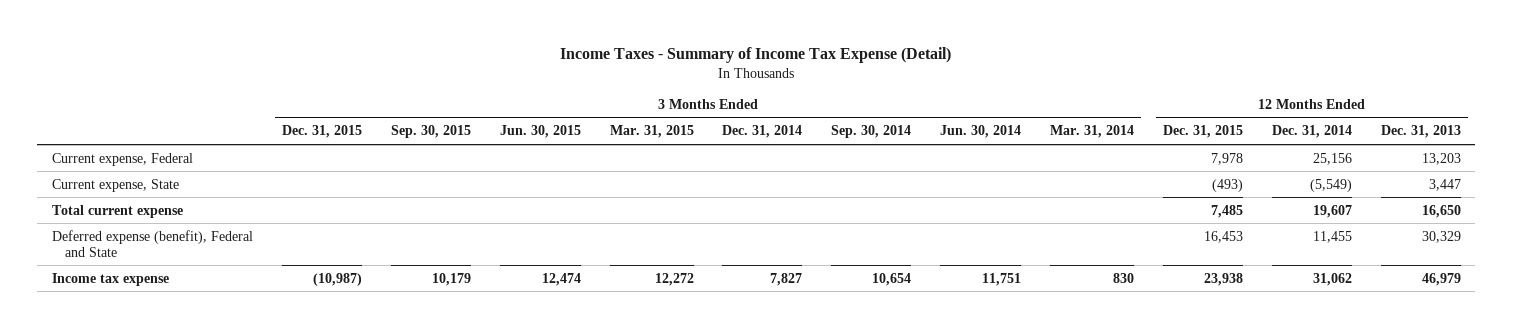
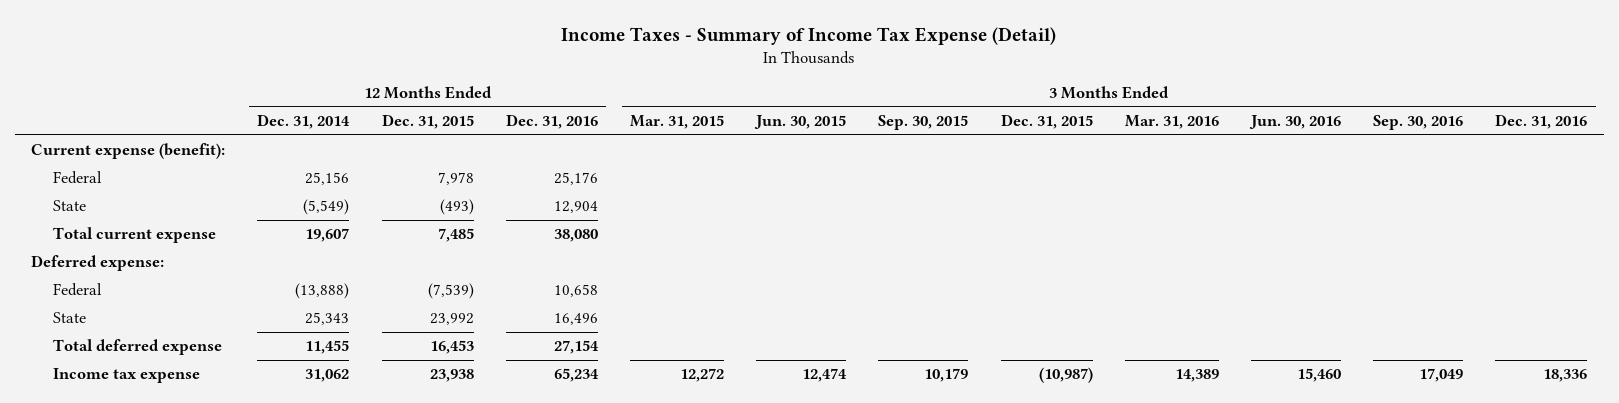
[722,125,803,139] Dec. 31, 2014 -> none
[831,125,912,139] Sep. 30, 2014 -> none
[940,125,1022,139] Jun. 30, 2014 -> none
[1050,125,1135,139] Mar. 31, 2014 -> none
[1380,125,1461,139] Dec. 31, 2013 -> none
none -> [505,113,598,129] Dec. 31, 2016
none -> [1124,114,1219,129] Mar. 31, 2016
none -> [1249,114,1342,129] Jun. 30, 2016
none -> [1373,114,1464,130] Sep. 30, 2016
none -> [1495,113,1588,129] Dec. 31, 2016
none -> [31,143,226,160] Current expense (benefit):
[51,152,193,166] Current expense, Federal -> [53,171,103,185] Federal
[51,178,179,192] Current expense, State -> [53,200,87,212] State
none -> [31,255,165,272] Deferred expense:
none -> [53,283,103,297] Federal
none -> [53,312,87,324] State
[51,229,253,257] Deferred expense (benefit), Federal and State -> [53,339,223,356] Total deferred expense

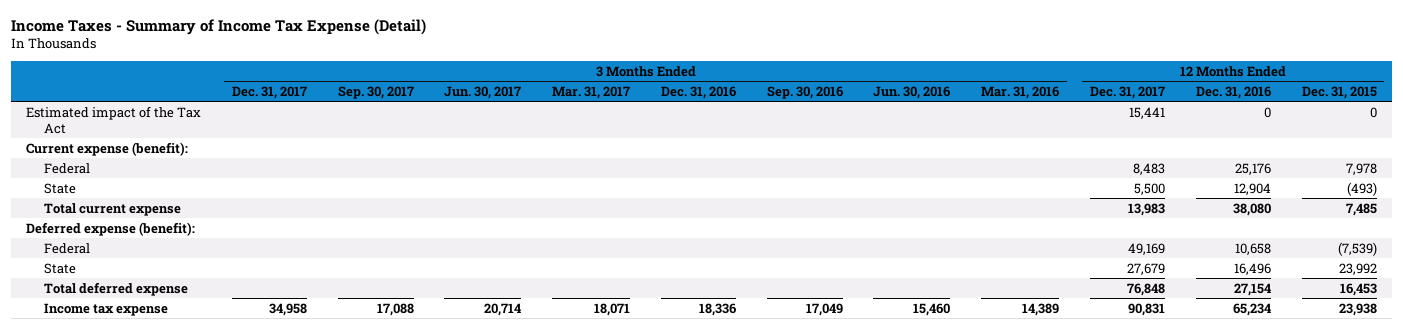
[257,113,351,129] Dec. 31, 2014 -> none
[630,114,725,129] Mar. 31, 2015 -> none
[754,114,847,129] Jun. 30, 2015 -> none
[878,114,969,130] Sep. 30, 2015 -> none
[1000,113,1093,129] Dec. 31, 2015 -> none
none -> [231,86,307,100] Dec. 31, 2017
none -> [337,86,414,100] Sep. 30, 2017
none -> [444,86,522,100] Jun. 30, 2017
none -> [552,86,631,100] Mar. 31, 2017
none -> [1089,86,1165,100] Dec. 31, 2017
none -> [26,105,202,134] Estimated impact of the Tax Act
[31,255,165,272] Deferred expense: -> [26,221,196,236] Deferred expense (benefit):

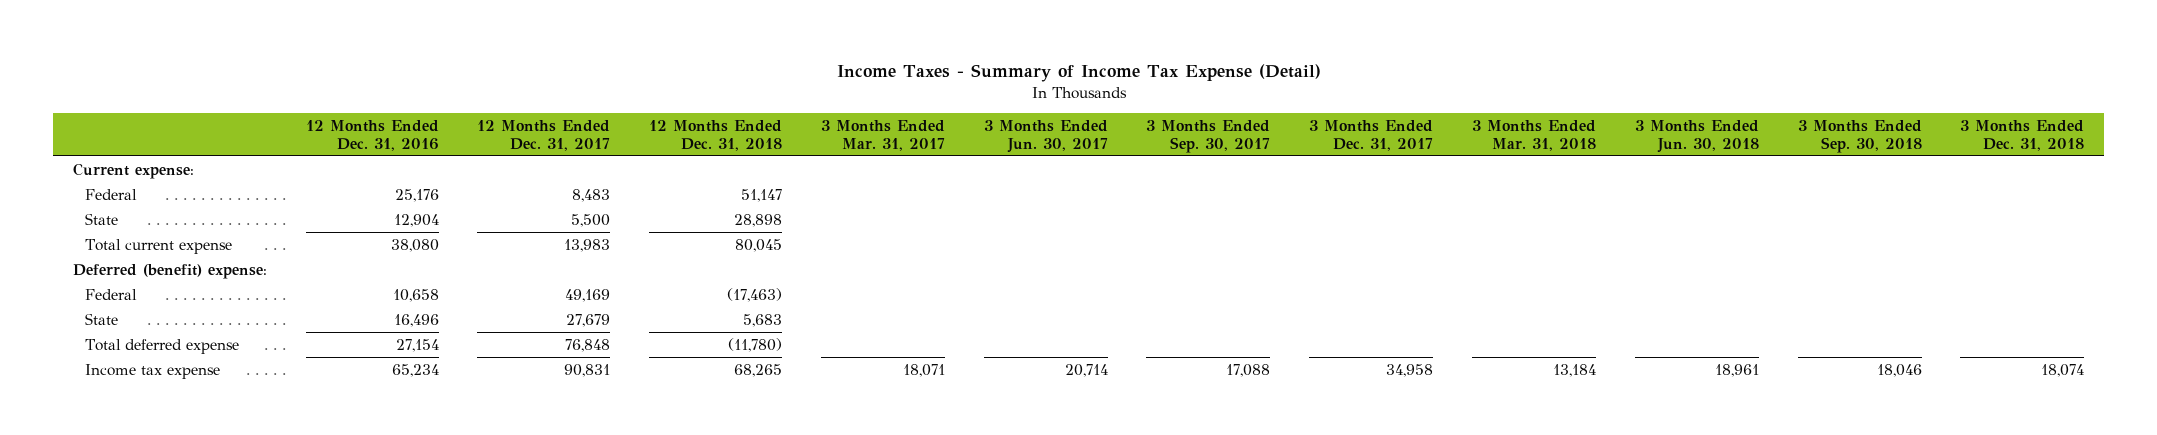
[660,86,736,100] Dec. 31, 2016 -> none
[766,86,843,100] Sep. 30, 2016 -> none
[873,86,951,100] Jun. 30, 2016 -> none
[981,86,1060,100] Mar. 31, 2016 -> none
[1301,86,1377,100] Dec. 31, 2015 -> none
none -> [649,119,783,151] 12 Months Ended Dec. 31, 2018
none -> [1472,119,1597,151] 3 Months Ended Mar. 31, 2018
none -> [1634,119,1759,153] 3 Months Ended Jun. 30, 2018
none -> [1797,119,1922,153] 3 Months Ended Sep. 30, 2018
none -> [1960,119,2085,151] 3 Months Ended Dec. 31, 2018
[26,105,202,134] Estimated impact of the Tax Act -> none
[26,141,189,156] Current expense (benefit): -> [72,162,194,179] Current expense:
[26,221,196,236] Deferred expense (benefit): -> [72,263,267,279] Deferred (benefit) expense:

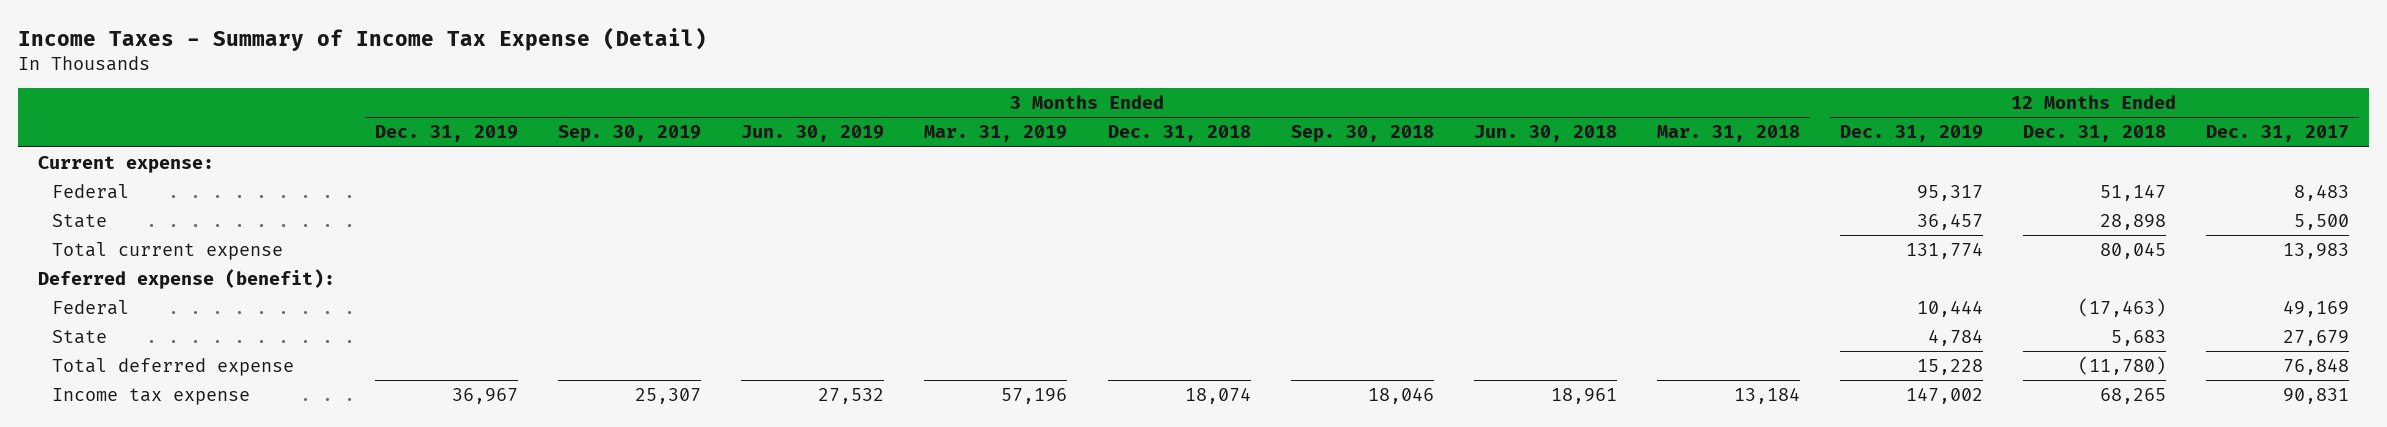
[305,119,439,151] 12 Months Ended Dec. 31, 2016 -> none
[820,119,945,151] 3 Months Ended Mar. 31, 2017 -> none
[983,119,1108,153] 3 Months Ended Jun. 30, 2017 -> none
[1146,119,1271,153] 3 Months Ended Sep. 30, 2017 -> none
[1309,119,1434,151] 3 Months Ended Dec. 31, 2017 -> none
none -> [375,125,519,143] Dec. 31, 2019
none -> [558,125,702,143] Sep. 30, 2019
none -> [741,125,885,143] Jun. 30, 2019
none -> [924,125,1068,143] Mar. 31, 2019
none -> [1839,125,1983,143] Dec. 31, 2019
[72,263,267,279] Deferred (benefit) expense: -> [38,268,336,289] Deferred expense (benefit):

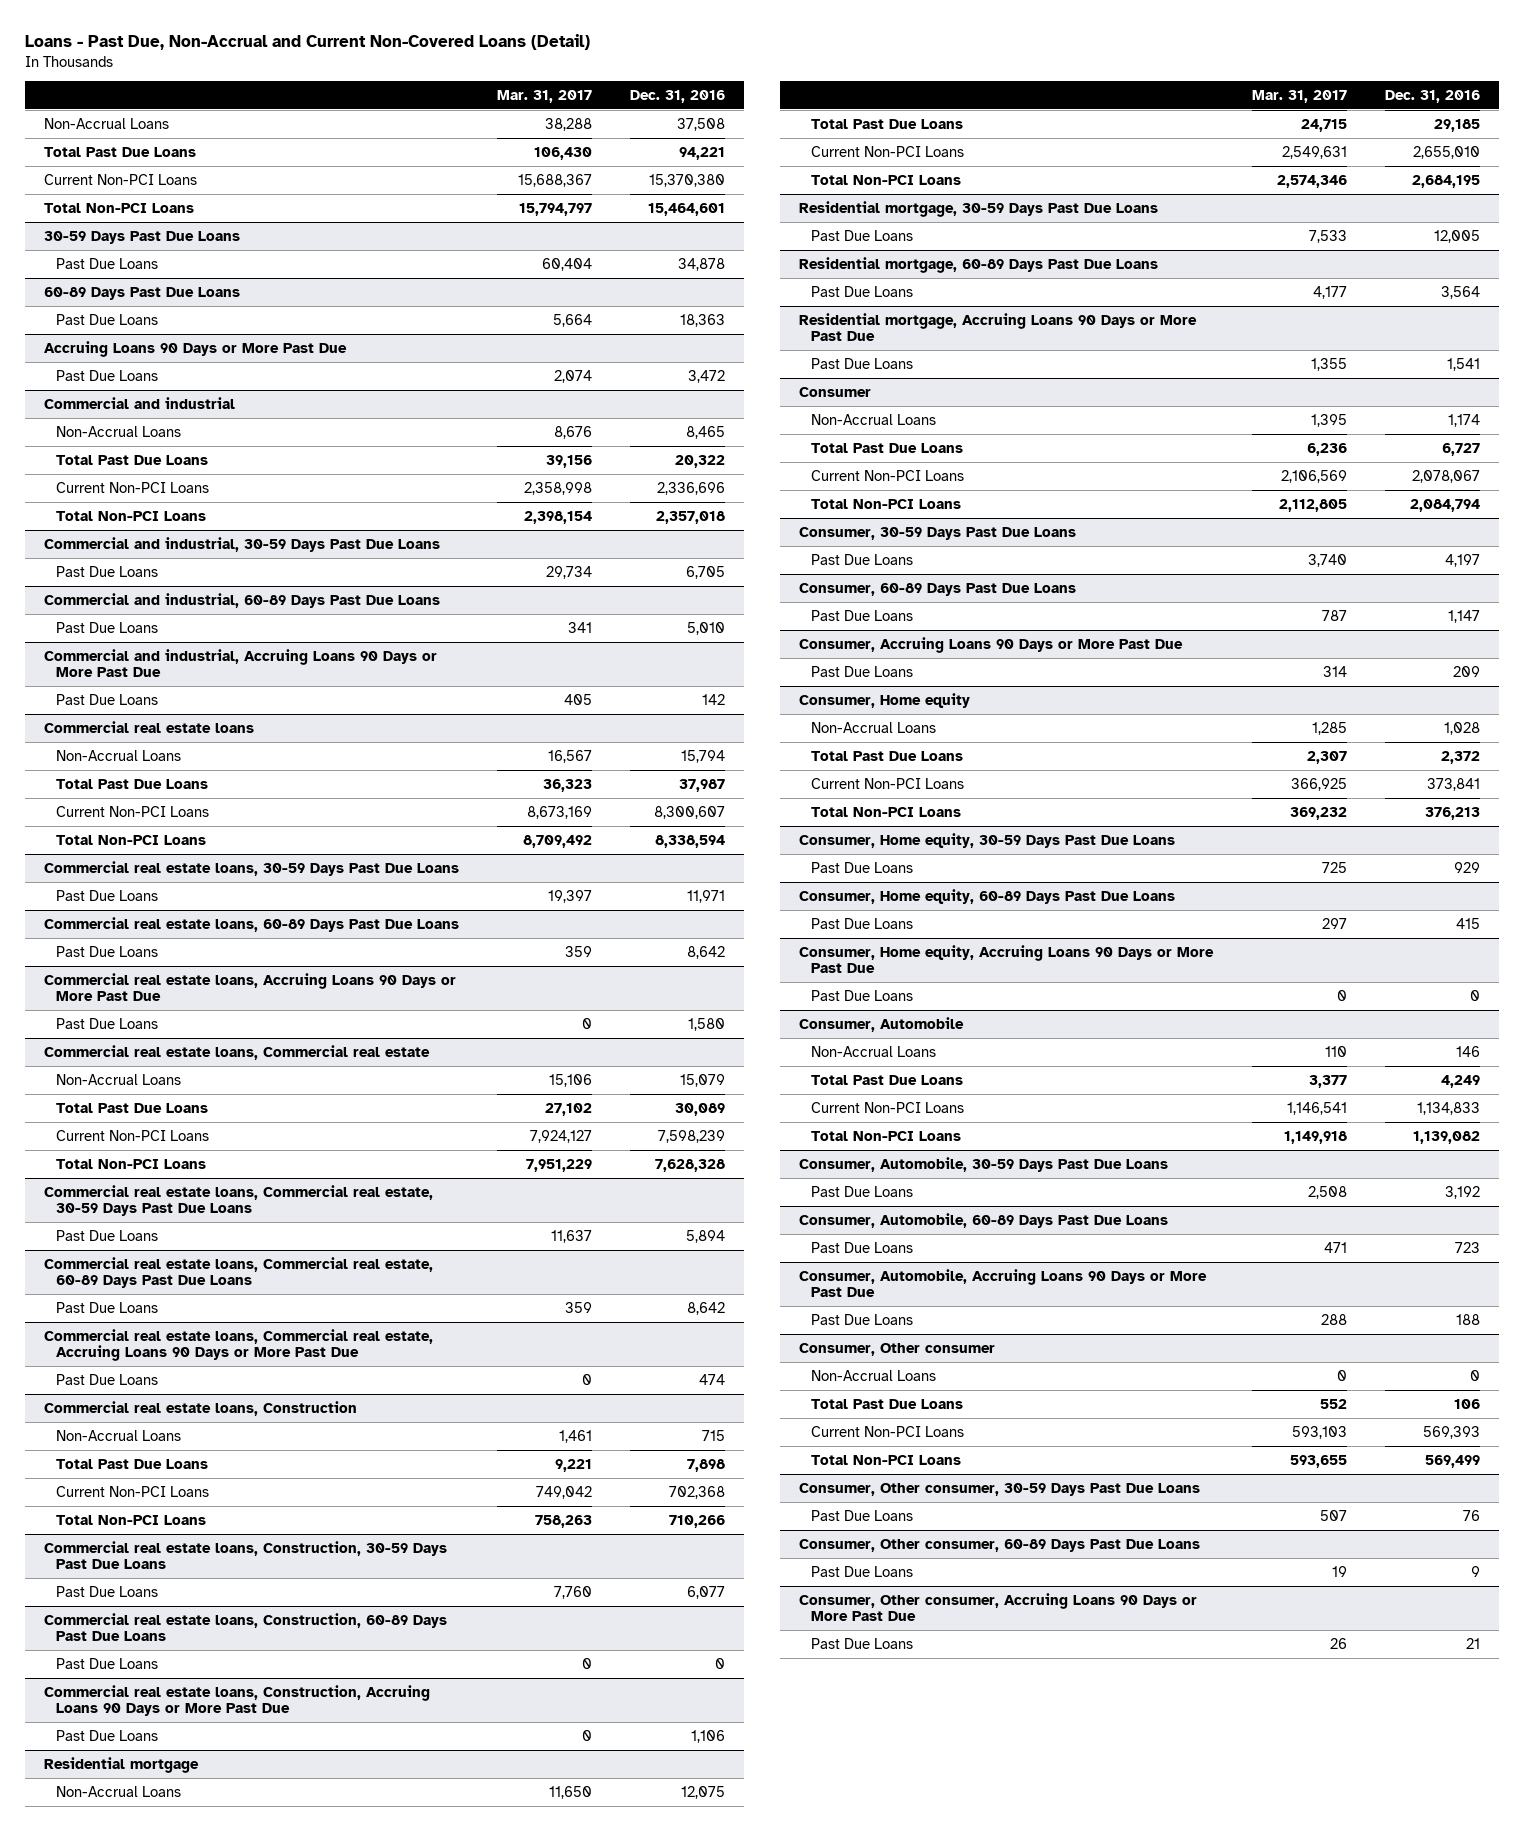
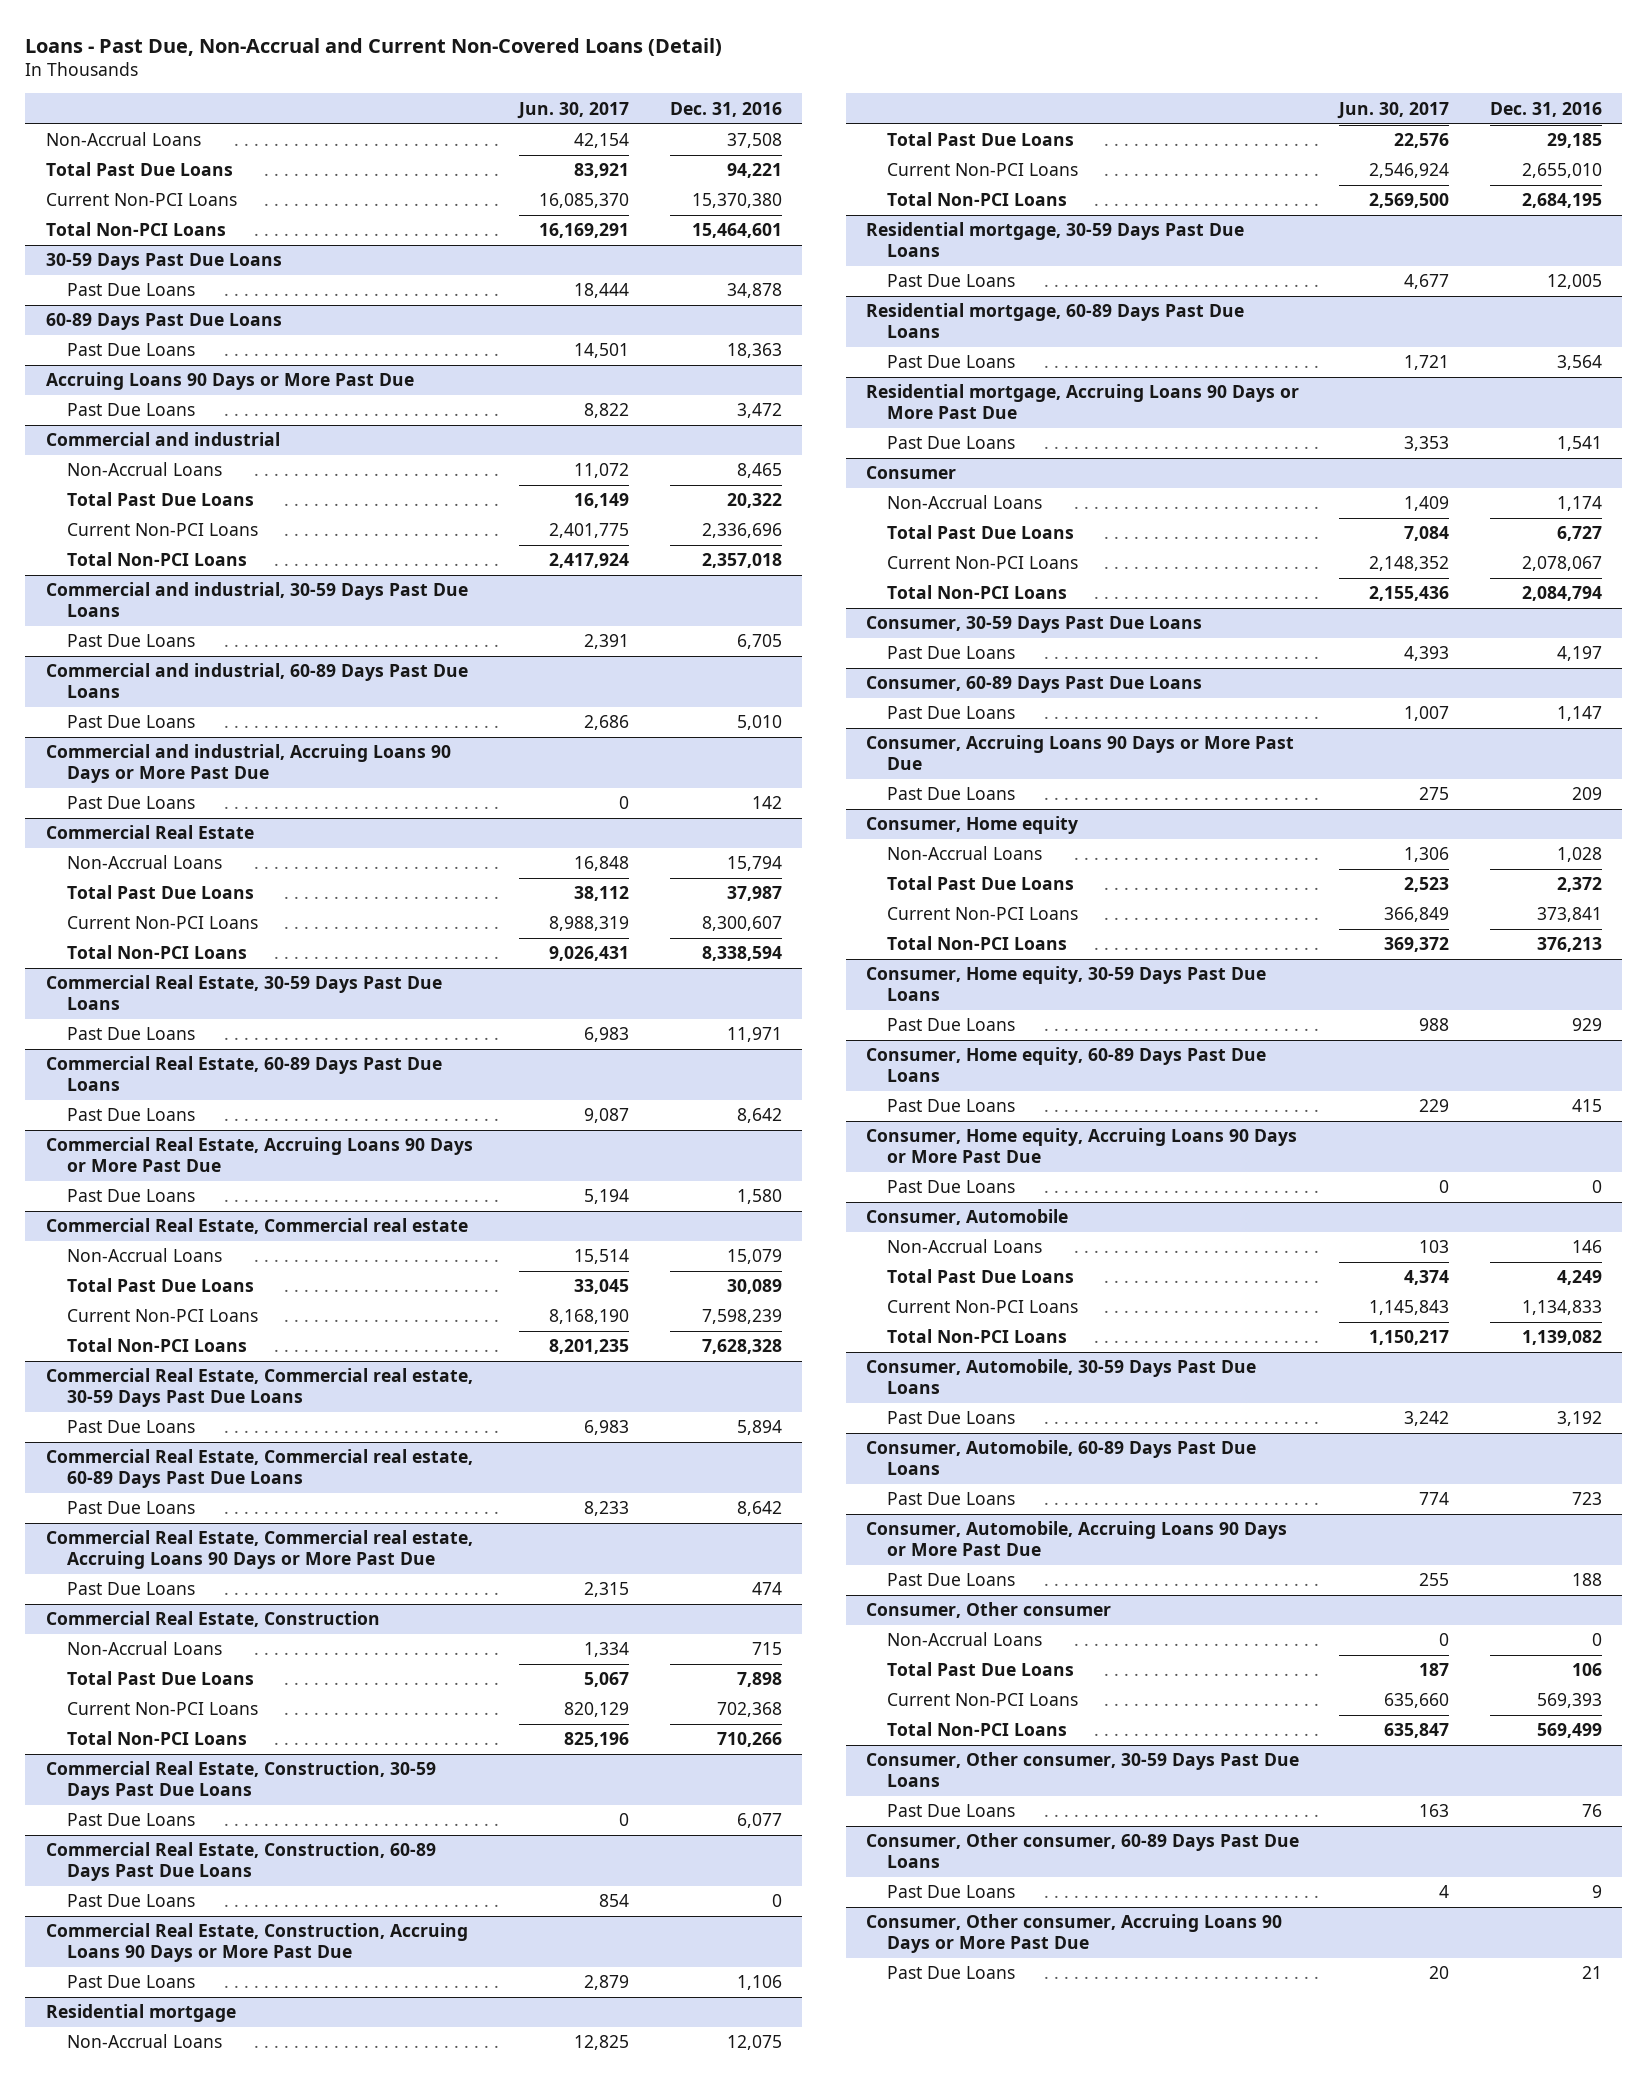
[497,89,593,103] Mar. 31, 2017 -> none
none -> [517,101,630,119] Jun. 30, 2017
[44,720,255,733] Commercial real estate loans -> [45,825,254,840] Commercial Real Estate
[44,860,460,876] Commercial real estate loans, 30-59 Days Past Due Loans -> [45,975,442,1011] Commercial Real Estate, 30-59 Days Past Due Loans
[44,916,460,932] Commercial real estate loans, 60-89 Days Past Due Loans -> [45,1056,442,1092] Commercial Real Estate, 60-89 Days Past Due Loans
[44,972,457,1002] Commercial real estate loans, Accruing Loans 90 Days or More Past Due -> [45,1137,473,1173] Commercial Real Estate, Accruing Loans 90 Days or More Past Due
[44,1044,431,1060] Commercial real estate loans, Commercial real estate -> [45,1218,468,1235] Commercial Real Estate, Commercial real estate
[44,1184,434,1217] Commercial real estate loans, Commercial real estate, 30-59 Days Past Due Loans -> [45,1368,473,1408] Commercial Real Estate, Commercial real estate, 30-59 Days Past Due Loans
[44,1256,434,1289] Commercial real estate loans, Commercial real estate, 60-89 Days Past Due Loans -> [45,1449,473,1489] Commercial Real Estate, Commercial real estate, 60-89 Days Past Due Loans
[44,1328,434,1362] Commercial real estate loans, Commercial real estate, Accruing Loans 90 Days or More Past Due -> [45,1530,473,1570] Commercial Real Estate, Commercial real estate, Accruing Loans 90 Days or More Past Due
[44,1400,358,1416] Commercial real estate loans, Construction -> [45,1611,380,1628] Commercial Real Estate, Construction
[44,1540,448,1570] Commercial real estate loans, Construction, 30-59 Days Past Due Loans -> [45,1761,436,1801] Commercial Real Estate, Construction, 30-59 Days Past Due Loans
[44,1612,448,1642] Commercial real estate loans, Construction, 60-89 Days Past Due Loans -> [45,1842,436,1882] Commercial Real Estate, Construction, 60-89 Days Past Due Loans
[44,1684,431,1717] Commercial real estate loans, Construction, Accruing Loans 90 Days or More Past Due -> [45,1923,468,1963] Commercial Real Estate, Construction, Accruing Loans 90 Days or More Past Due

